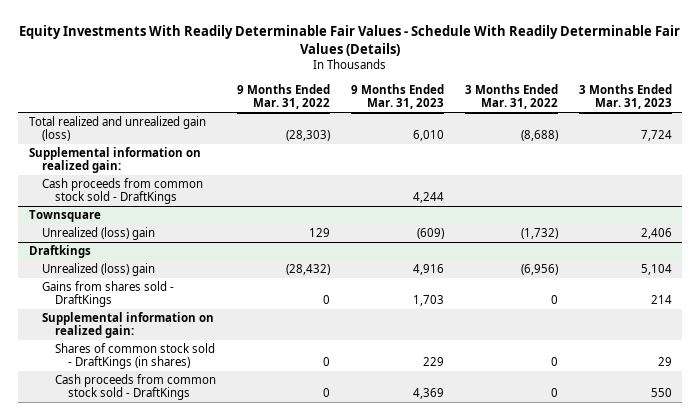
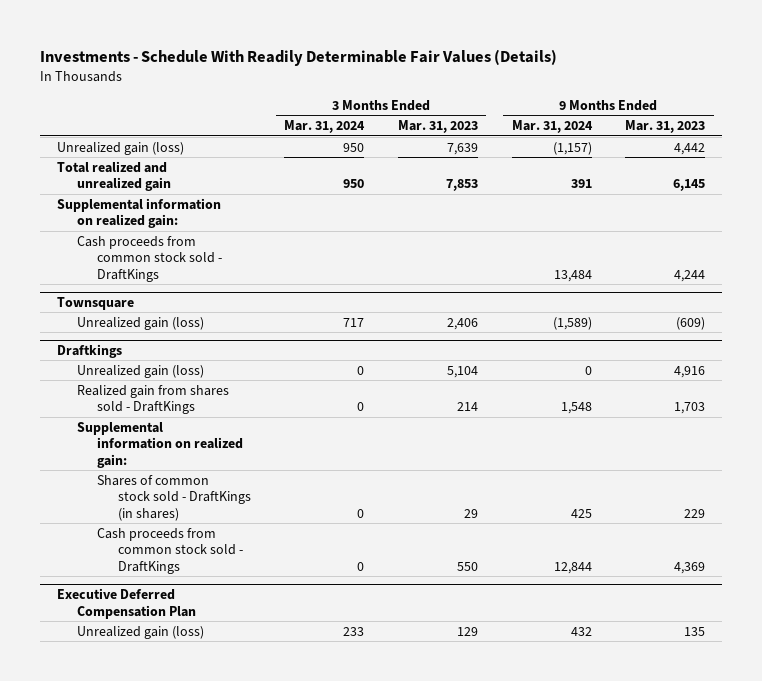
[19,24,681,56] Equity Investments With Readily Determinable Fair Values - Schedule With Readily Determinable Fair Values (Details) -> [39,48,557,66] Investments - Schedule With Readily Determinable Fair Values (Details)
[236,83,330,110] 9 Months Ended Mar. 31, 2022 -> none
[464,83,558,110] 3 Months Ended Mar. 31, 2022 -> none
none -> [284,120,366,134] Mar. 31, 2024
none -> [511,120,593,134] Mar. 31, 2024
none -> [56,141,184,155] Unrealized gain (loss)
[28,115,206,142] Total realized and unrealized gain (loss) -> [56,160,171,192] Total realized and unrealized gain
[412,130,444,142] 6,010 -> [673,179,706,192] 6,145
[640,130,672,142] 7,724 -> [445,179,478,192] 7,853
[41,226,155,240] Unrealized (loss) gain -> [76,316,204,330] Unrealized gain (loss)
[41,262,155,276] Unrealized (loss) gain -> [76,364,204,378] Unrealized gain (loss)
[41,280,174,308] Gains from shares sold - DraftKings -> [76,384,229,415] Realized gain from shares sold - DraftKings
none -> [56,588,196,619] Executive Deferred Compensation Plan
none -> [76,625,204,639] Unrealized gain (loss)

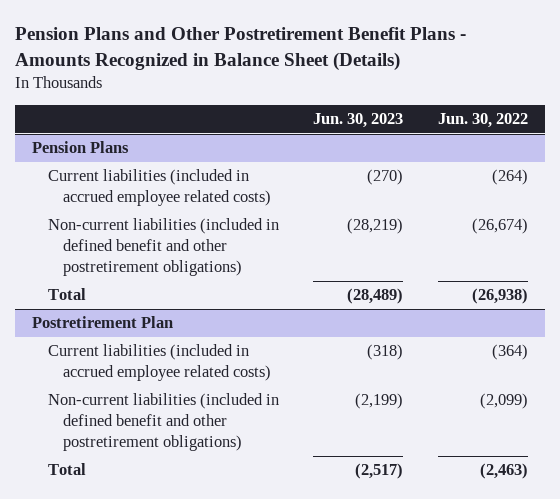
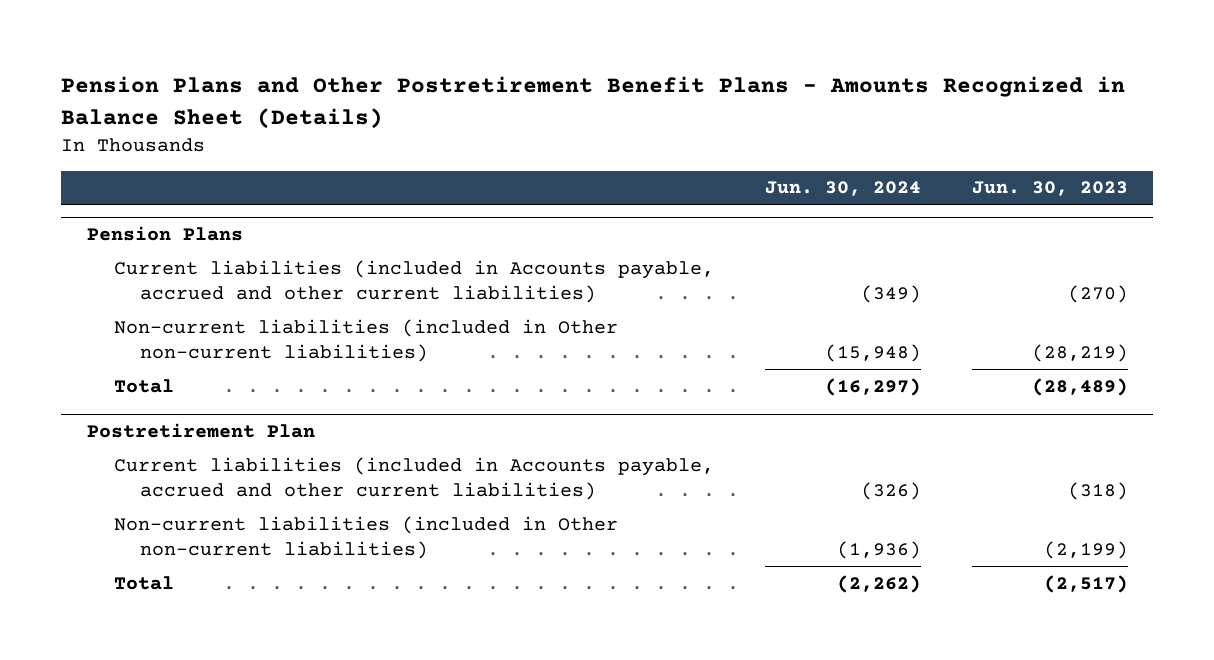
[437,113,528,129] Jun. 30, 2022 -> none
none -> [764,181,921,197] Jun. 30, 2024
[47,169,272,207] Current liabilities (included in accrued employee related costs) -> [113,259,714,303] Current liabilities (included in Accounts payable, accrued and other current liabilities)
[47,218,279,277] Non-current liabilities (included in defined benefit and other postretirement obligations) -> [113,318,618,362] Non-current liabilities (included in Other non-current liabilities)
[47,344,272,382] Current liabilities (included in accrued employee related costs) -> [113,456,714,500] Current liabilities (included in Accounts payable, accrued and other current liabilities)
[47,393,279,452] Non-current liabilities (included in defined benefit and other postretirement obligations) -> [113,515,618,559] Non-current liabilities (included in Other non-current liabilities)

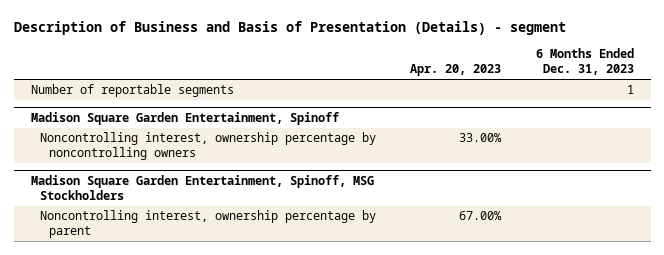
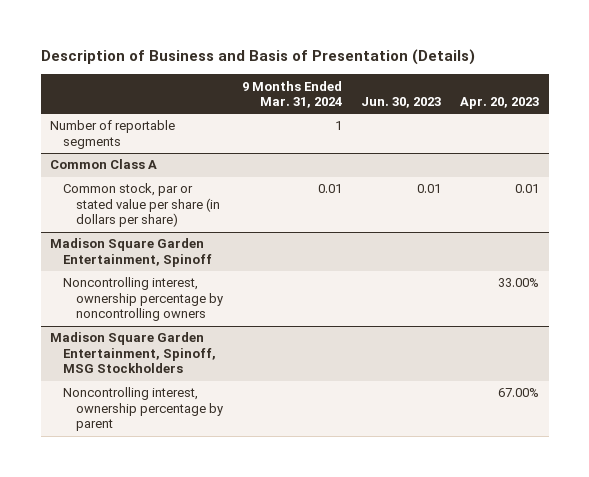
[13,21,566,36] Description of Business and Basis of Presentation (Details) - segment -> [40,49,475,66] Description of Business and Basis of Presentation (Details)
[535,48,634,76] 6 Months Ended Dec. 31, 2023 -> none
none -> [242,80,343,109] 9 Months Ended Mar. 31, 2024
none -> [361,97,442,109] Jun. 30, 2023
none -> [50,159,158,170] Common Class A
none -> [63,183,221,228] Common stock, par or stated value per share (in dollars per share)

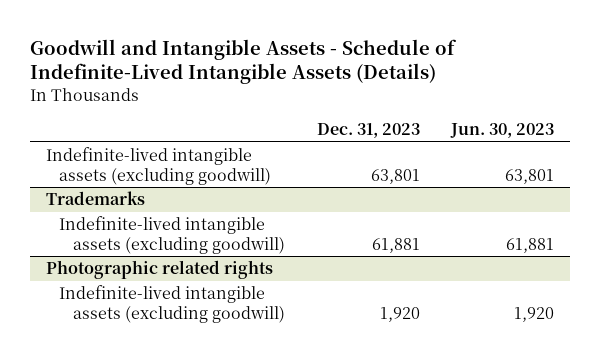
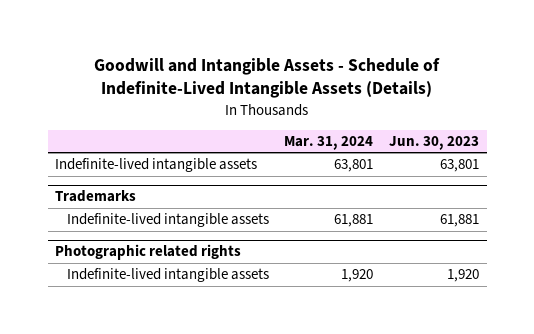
[316,123,420,139] Dec. 31, 2023 -> none
none -> [284,135,374,150] Mar. 31, 2024
[45,147,272,185] Indefinite-lived intangible assets (excluding goodwill) -> [55,158,258,173] Indefinite-lived intangible assets
[59,216,286,254] Indefinite-lived intangible assets (excluding goodwill) -> [66,213,269,228] Indefinite-lived intangible assets
[59,285,286,323] Indefinite-lived intangible assets (excluding goodwill) -> [66,268,269,283] Indefinite-lived intangible assets

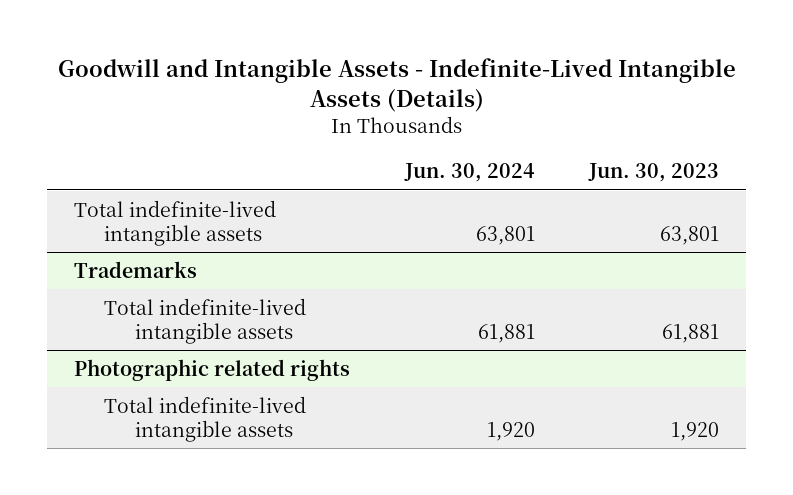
[94,57,441,99] Goodwill and Intangible Assets - Schedule of Indefinite-Lived Intangible Assets (Details) -> [57,58,736,113] Goodwill and Intangible Assets - Indefinite-Lived Intangible Assets (Details)
[284,135,374,150] Mar. 31, 2024 -> none
none -> [403,162,535,182] Jun. 30, 2024
[55,158,258,173] Indefinite-lived intangible assets -> [74,199,277,246] Total indefinite-lived intangible assets
[66,213,269,228] Indefinite-lived intangible assets -> [104,297,307,344] Total indefinite-lived intangible assets
[66,268,269,283] Indefinite-lived intangible assets -> [104,395,307,442] Total indefinite-lived intangible assets

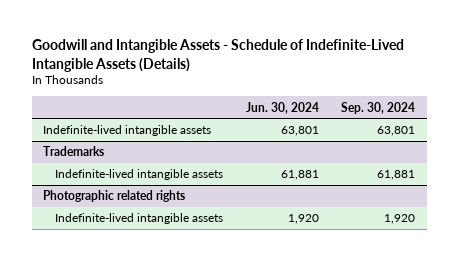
[57,58,736,113] Goodwill and Intangible Assets - Indefinite-Lived Intangible Assets (Details) -> [31,39,404,72] Goodwill and Intangible Assets - Schedule of Indefinite-Lived Intangible Assets (Details)
[587,162,719,182] Jun. 30, 2023 -> none
none -> [341,101,416,114] Sep. 30, 2024
[74,199,277,246] Total indefinite-lived intangible assets -> [43,125,212,137] Indefinite-lived intangible assets
[104,297,307,344] Total indefinite-lived intangible assets -> [55,169,224,181] Indefinite-lived intangible assets
[104,395,307,442] Total indefinite-lived intangible assets -> [55,213,224,225] Indefinite-lived intangible assets

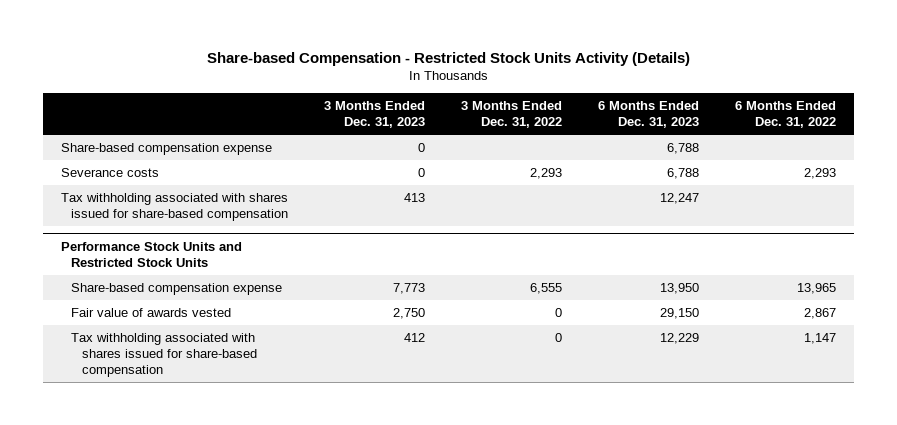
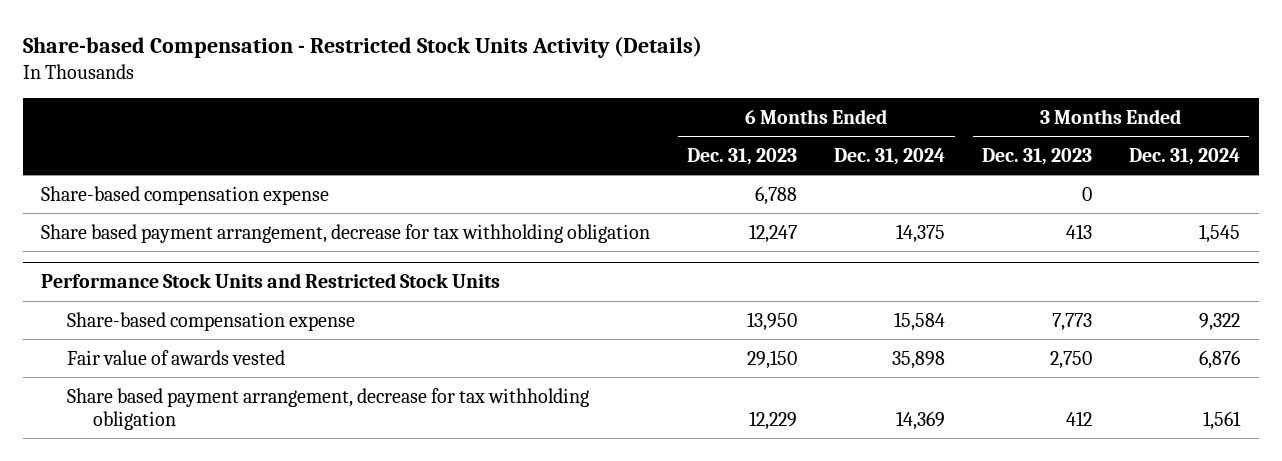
[461,101,563,129] 3 Months Ended Dec. 31, 2022 -> none
[735,101,837,129] 6 Months Ended Dec. 31, 2022 -> none
none -> [834,147,946,165] Dec. 31, 2024
none -> [1129,147,1241,165] Dec. 31, 2024
[61,168,160,178] Severance costs -> none
[61,193,289,221] Tax withholding associated with shares issued for share-based compensation -> [41,223,651,243] Share based payment arrangement, decrease for tax withholding obligation
[71,333,257,377] Tax withholding associated with shares issued for share-based compensation -> [67,387,590,430] Share based payment arrangement, decrease for tax withholding obligation

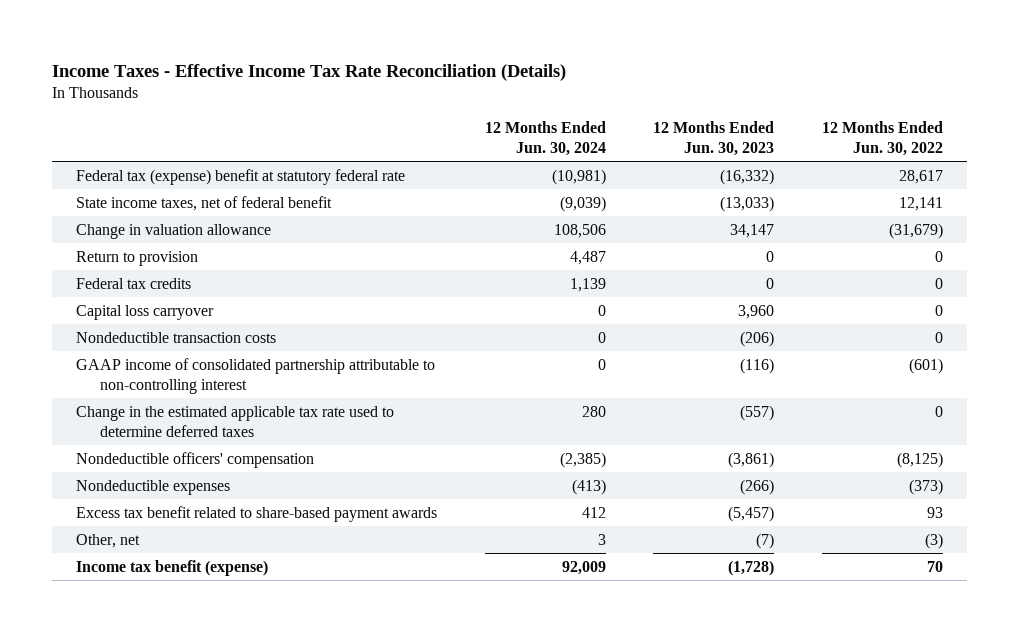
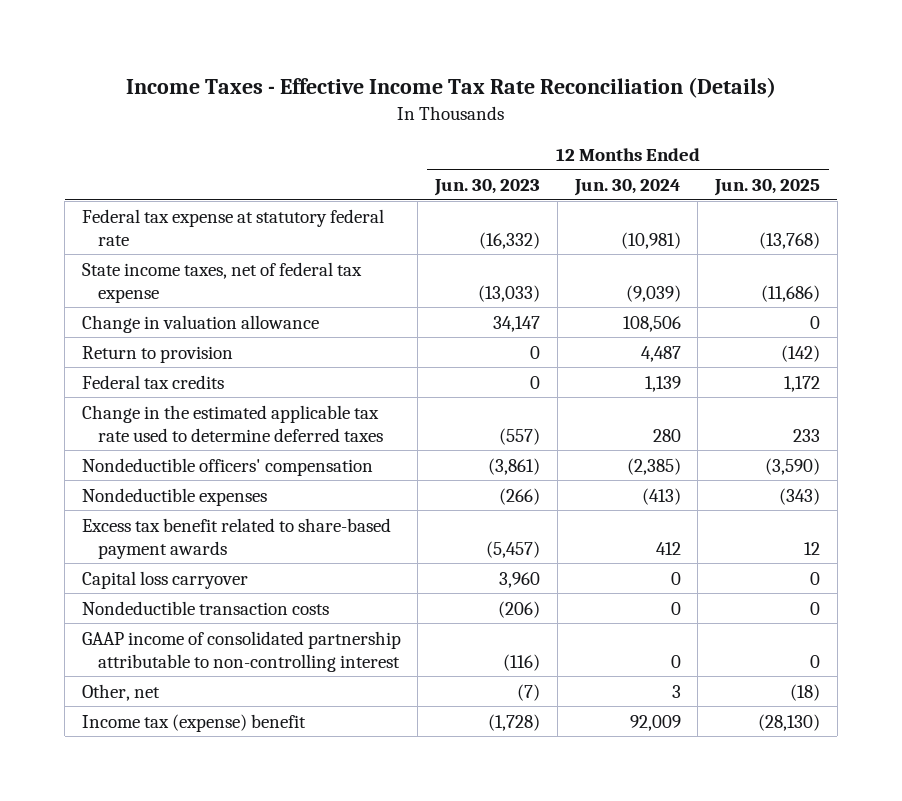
[822,121,944,157] 12 Months Ended Jun. 30, 2022 -> none
none -> [714,179,821,197] Jun. 30, 2025
[75,168,405,185] Federal tax (expense) benefit at statutory federal rate -> [81,208,384,246] Federal tax expense at statutory federal rate
[75,195,332,211] State income taxes, net of federal benefit -> [81,261,362,303] State income taxes, net of federal tax expense
[75,304,214,320] Capital loss carryover -> [81,570,248,589] Capital loss carryover
[75,331,276,343] Nondeductible transaction costs -> [81,600,329,615] Nondeductible transaction costs
[75,357,435,394] GAAP income of consolidated partnership attributable to non-controlling interest -> [81,630,401,672] GAAP income of consolidated partnership attributable to non-controlling interest
[75,559,268,576] Income tax benefit (expense) -> [81,713,306,732] Income tax (expense) benefit

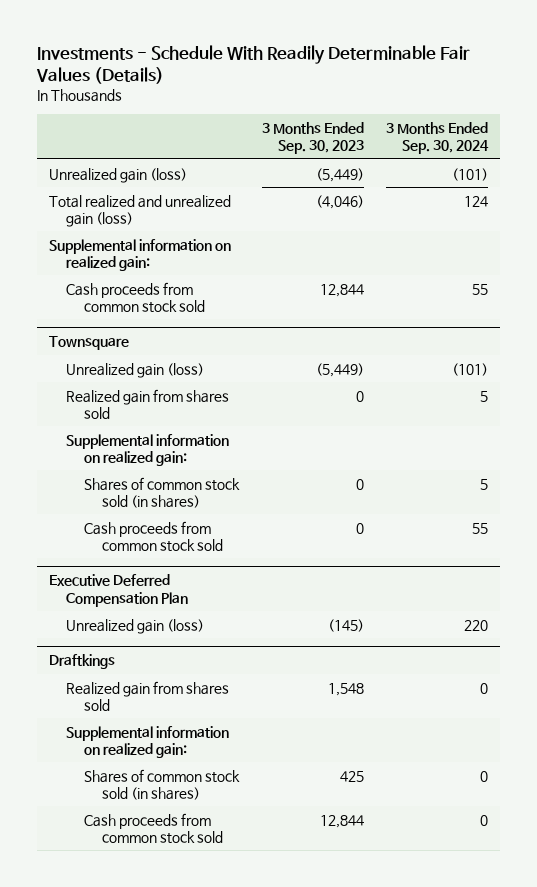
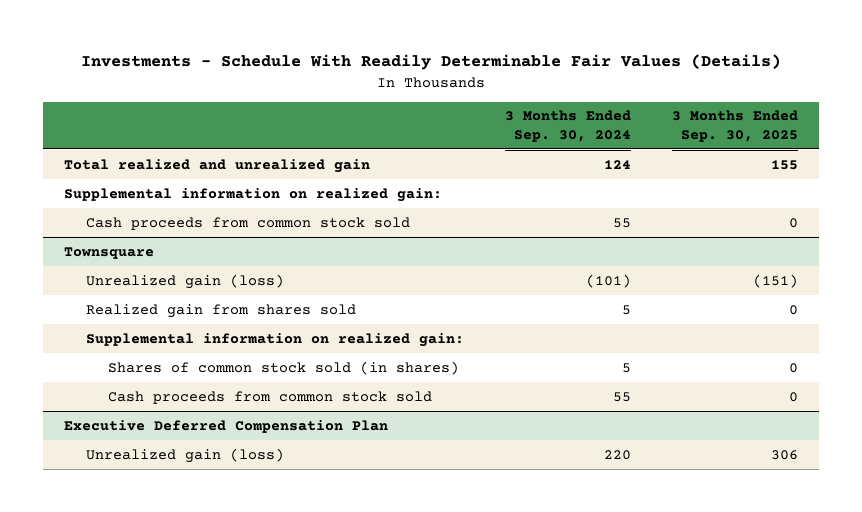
[261,121,364,155] 3 Months Ended Sep. 30, 2023 -> none
none -> [672,110,799,142] 3 Months Ended Sep. 30, 2025
[48,167,187,183] Unrealized gain (loss) -> none
[48,194,231,227] Total realized and unrealized gain (loss) -> [63,158,370,173] Total realized and unrealized gain
[48,654,115,670] Draftkings -> none
[66,680,230,711] Realized gain from shares sold -> none
[66,725,230,758] Supplemental information on realized gain: -> none
[84,768,241,800] Shares of common stock sold (in shares) -> none
[84,812,223,844] Cash proceeds from common stock sold -> none

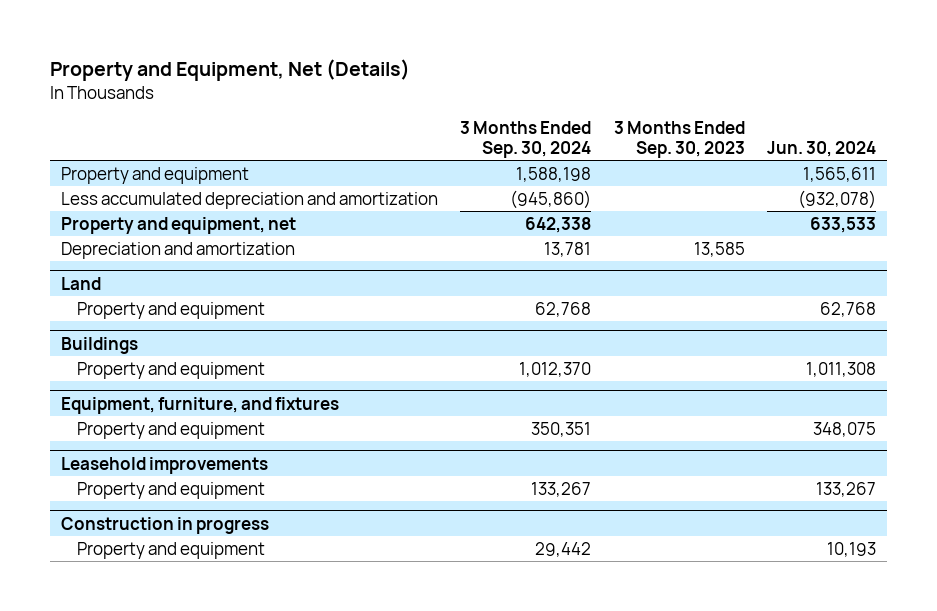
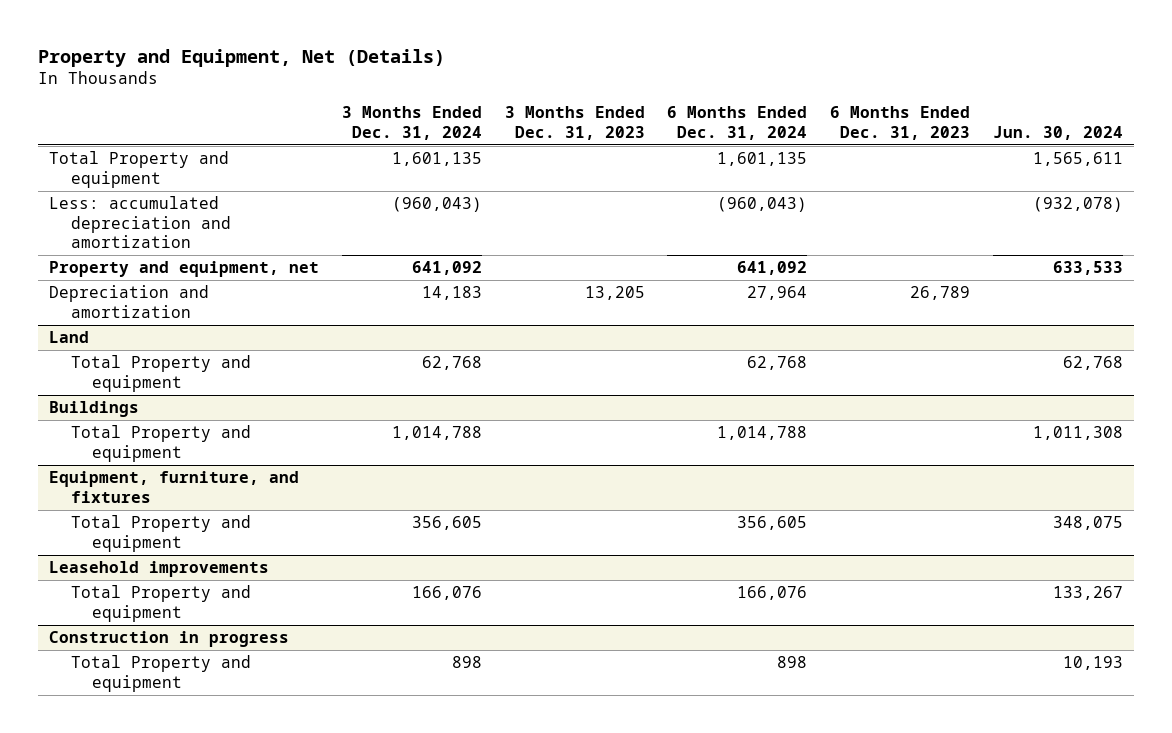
[460,121,592,158] 3 Months Ended Sep. 30, 2024 -> none
[613,121,745,158] 3 Months Ended Sep. 30, 2023 -> none
none -> [341,106,482,140] 3 Months Ended Dec. 31, 2024
none -> [504,106,645,140] 3 Months Ended Dec. 31, 2023
none -> [667,106,808,140] 6 Months Ended Dec. 31, 2024
none -> [830,106,971,140] 6 Months Ended Dec. 31, 2023
[61,166,250,184] Property and equipment -> [49,151,230,188] Total Property and equipment
[61,191,439,209] Less accumulated depreciation and amortization -> [49,196,231,249] Less: accumulated depreciation and amortization
[77,301,266,319] Property and equipment -> [70,355,251,392] Total Property and equipment
[77,361,266,379] Property and equipment -> [70,425,251,462] Total Property and equipment
[77,421,266,439] Property and equipment -> [70,515,251,552] Total Property and equipment
[77,481,266,499] Property and equipment -> [70,585,251,622] Total Property and equipment
[77,541,266,559] Property and equipment -> [70,655,251,692] Total Property and equipment

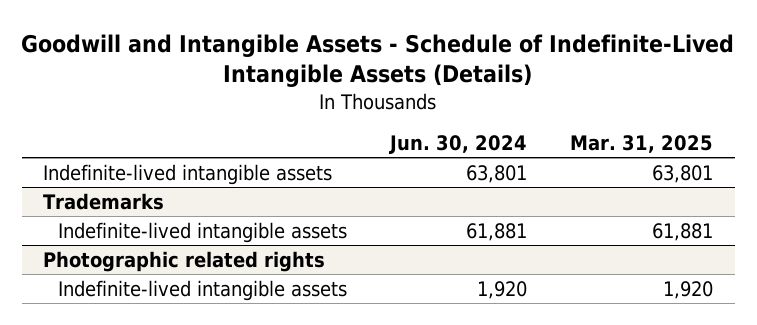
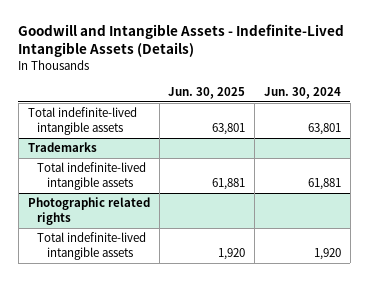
[21,34,735,88] Goodwill and Intangible Assets - Schedule of Indefinite-Lived Intangible Assets (Details) -> [18,24,345,58] Goodwill and Intangible Assets - Indefinite-Lived Intangible Assets (Details)
[570,134,714,153] Mar. 31, 2025 -> none
none -> [168,86,246,99] Jun. 30, 2025
[43,163,333,185] Indefinite-lived intangible assets -> [27,107,137,136] Total indefinite-lived intangible assets
[57,221,347,243] Indefinite-lived intangible assets -> [37,162,147,191] Total indefinite-lived intangible assets
[57,279,347,301] Indefinite-lived intangible assets -> [37,232,147,261] Total indefinite-lived intangible assets

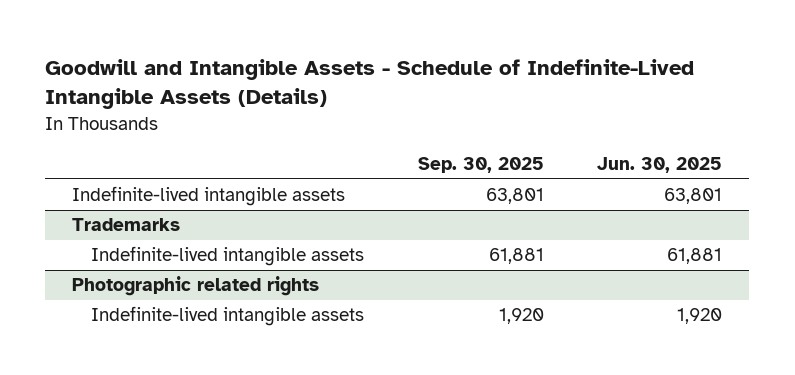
[18,24,345,58] Goodwill and Intangible Assets - Indefinite-Lived Intangible Assets (Details) -> [45,58,695,109] Goodwill and Intangible Assets - Schedule of Indefinite-Lived Intangible Assets (Details)
[264,86,342,99] Jun. 30, 2024 -> none
none -> [417,156,544,173] Sep. 30, 2025
[27,107,137,136] Total indefinite-lived intangible assets -> [72,186,346,207] Indefinite-lived intangible assets
[37,162,147,191] Total indefinite-lived intangible assets -> [90,246,364,267] Indefinite-lived intangible assets
[37,232,147,261] Total indefinite-lived intangible assets -> [90,306,364,327] Indefinite-lived intangible assets

